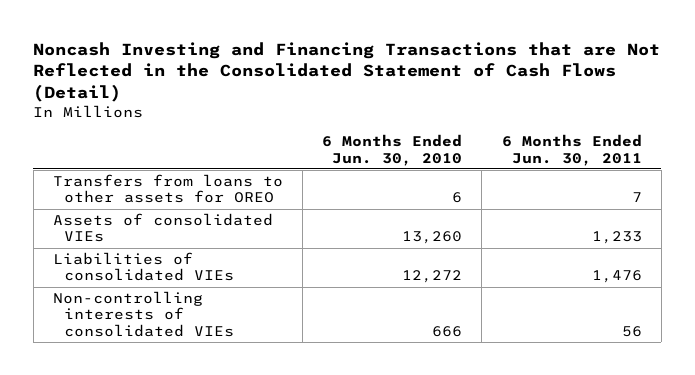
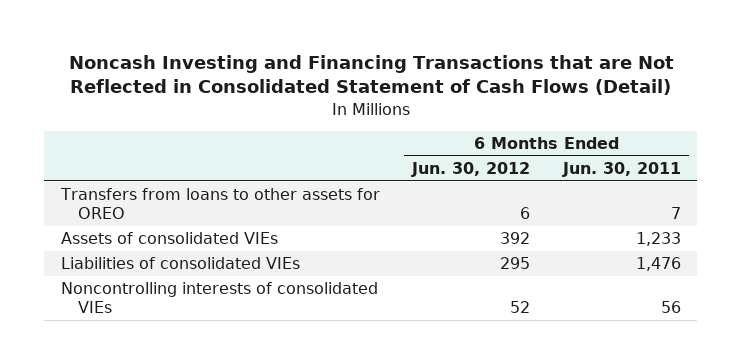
[33,41,661,102] Noncash Investing and Financing Transactions that are Not Reflected in the Consolidated Statement of Cash Flows (Detail) -> [68,54,674,96] Noncash Investing and Financing Transactions that are Not Reflected in Consolidated Statement of Cash Flows (Detail)
[322,134,463,166] 6 Months Ended Jun. 30, 2010 -> none
none -> [411,162,531,178] Jun. 30, 2012
[52,290,234,337] Non-controlling interests of consolidated VIEs -> [60,282,378,313] Noncontrolling interests of consolidated VIEs

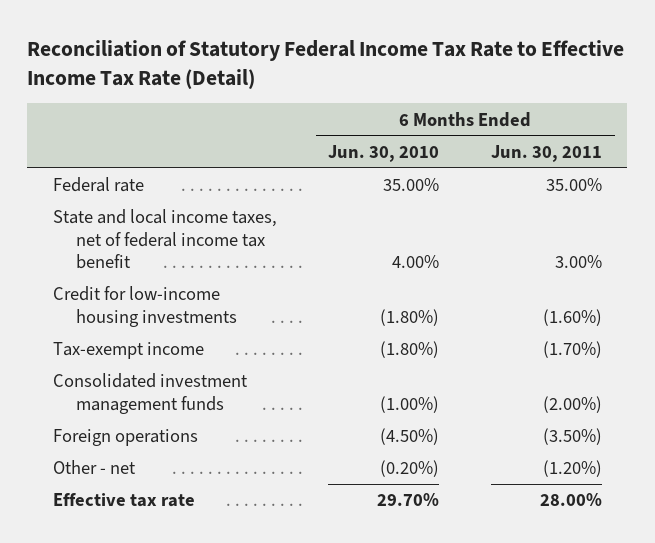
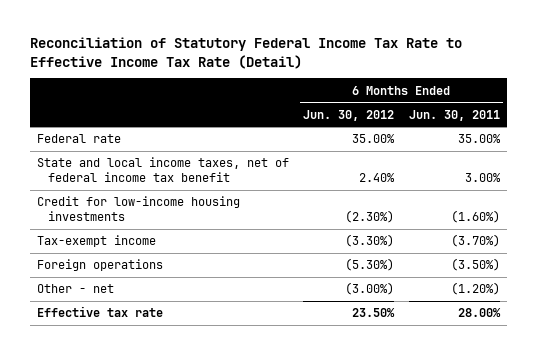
[328,144,440,162] Jun. 30, 2010 -> none
none -> [303,109,395,121] Jun. 30, 2012
[53,373,249,414] Consolidated investment management funds -> none
[542,341,602,359] (1.70%) -> [450,234,500,248] (3.70%)

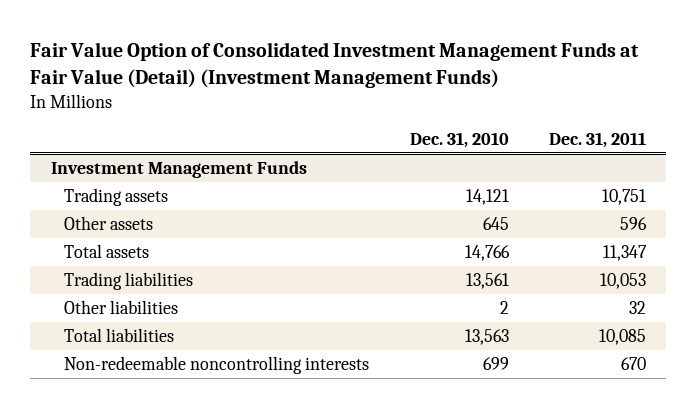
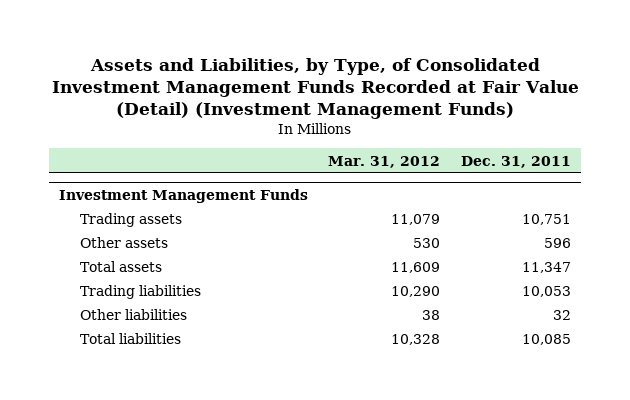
[30,42,640,89] Fair Value Option of Consolidated Investment Management Funds at Fair Value (Detail) (Investment Management Funds) -> [51,57,579,119] Assets and Liabilities, by Type, of Consolidated Investment Management Funds Recorded at Fair Value (Detail) (Investment Management Funds)
[409,131,509,148] Dec. 31, 2010 -> none
none -> [328,155,441,168] Mar. 31, 2012
[64,355,370,374] Non-redeemable noncontrolling interests -> none

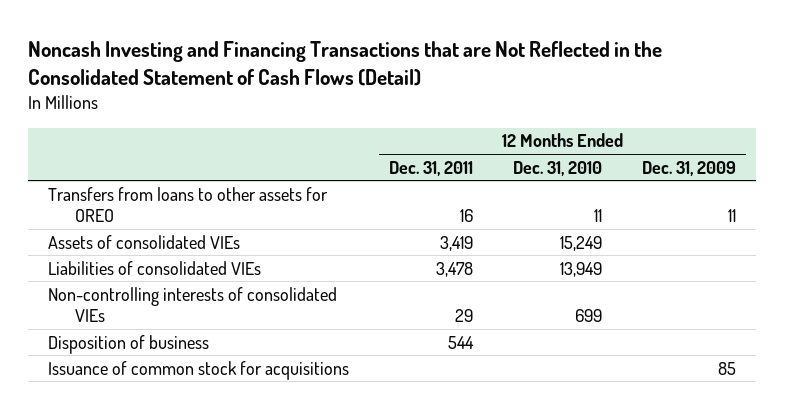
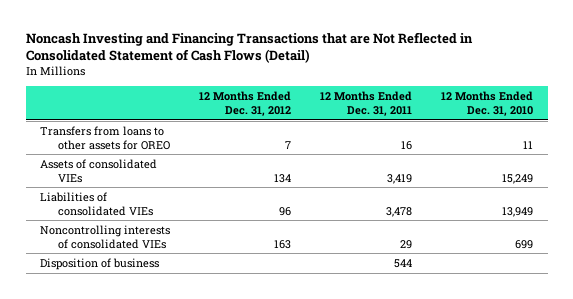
[28,40,663,86] Noncash Investing and Financing Transactions that are Not Reflected in the Consolidated Statement of Cash Flows (Detail) -> [25,32,473,64] Noncash Investing and Financing Transactions that are Not Reflected in Consolidated Statement of Cash Flows (Detail)
[642,160,737,176] Dec. 31, 2009 -> none
none -> [199,91,292,116] 12 Months Ended Dec. 31, 2012
[48,286,338,323] Non-controlling interests of consolidated VIEs -> [40,224,171,249] Noncontrolling interests of consolidated VIEs
[48,360,350,380] Issuance of common stock for acquisitions -> none

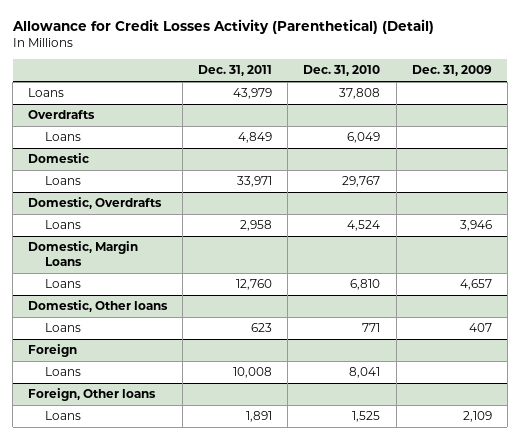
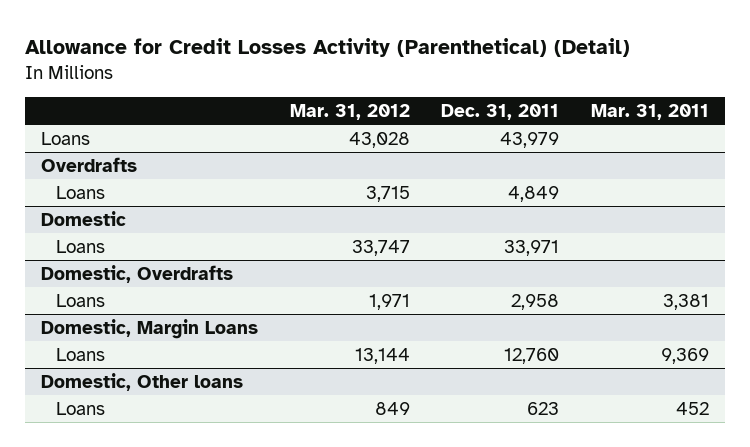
[303,65,381,77] Dec. 31, 2010 -> none
[411,65,492,77] Dec. 31, 2009 -> none
none -> [289,103,410,120] Mar. 31, 2012
none -> [590,103,709,120] Mar. 31, 2011
[28,344,78,358] Foreign -> none
[44,367,81,377] Loans -> none
[28,388,157,402] Foreign, Other loans -> none
[44,411,81,421] Loans -> none

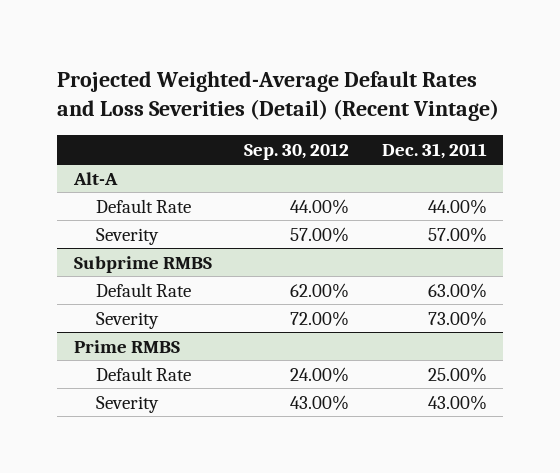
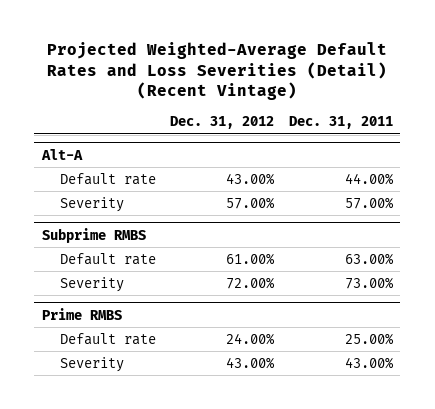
[244,142,350,160] Sep. 30, 2012 -> none
none -> [170,116,275,130] Dec. 31, 2012
[96,198,192,213] Default Rate -> [59,172,156,185] Default rate
[96,282,192,297] Default Rate -> [59,252,156,265] Default rate
[96,366,192,381] Default Rate -> [59,332,156,345] Default rate

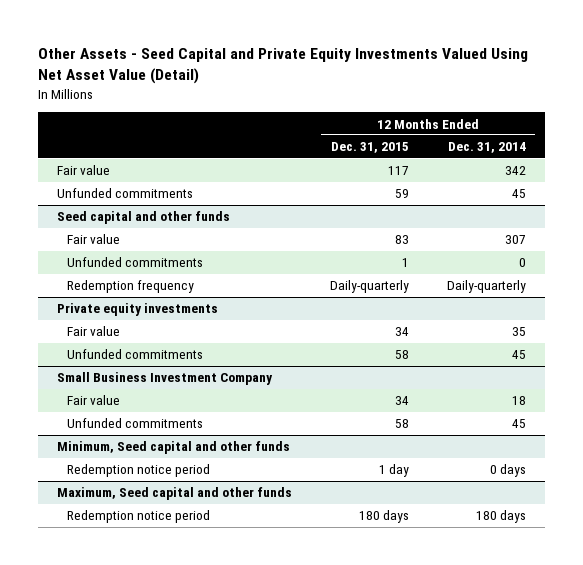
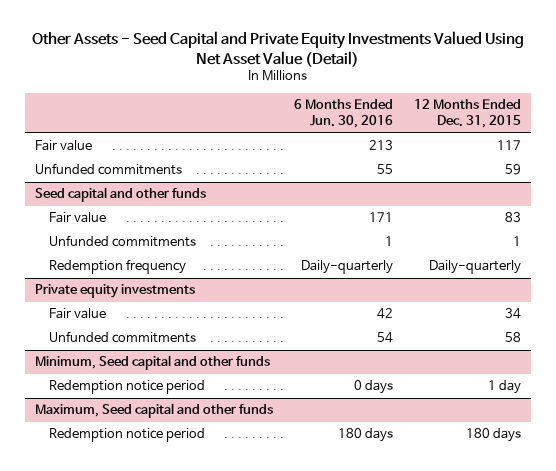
[447,142,526,154] Dec. 31, 2014 -> none
none -> [294,99,394,129] 6 Months Ended Jun. 30, 2016
[57,372,274,386] Small Business Investment Company -> none
[66,395,120,406] Fair value -> none
[66,418,203,429] Unfunded commitments -> none

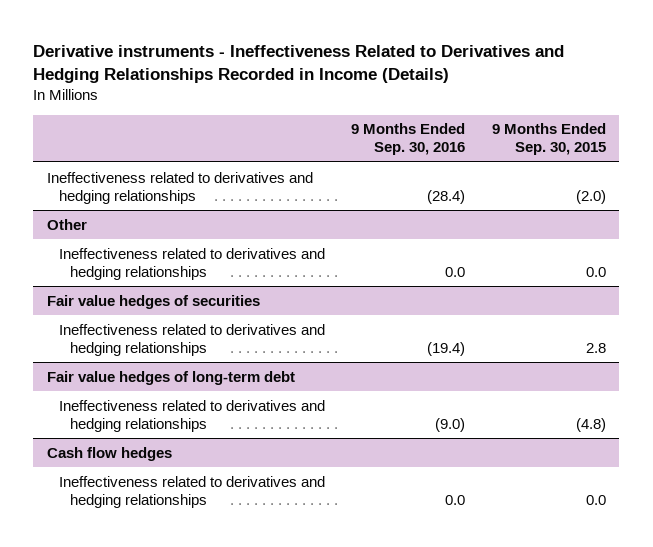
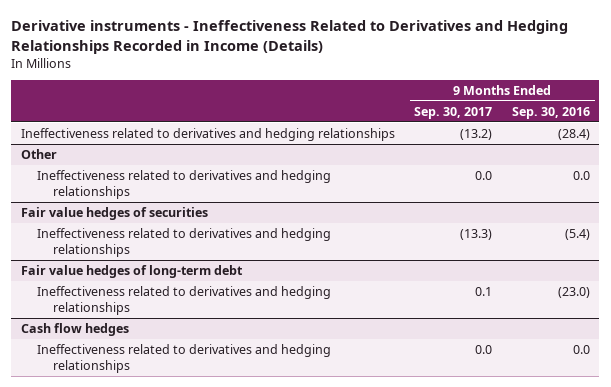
[491,123,606,156] 9 Months Ended Sep. 30, 2015 -> none
none -> [414,106,493,119] Sep. 30, 2017
[427,341,466,356] (19.4) -> [564,228,590,240] (5.4)
[435,417,466,432] (9.0) -> [557,286,590,298] (23.0)

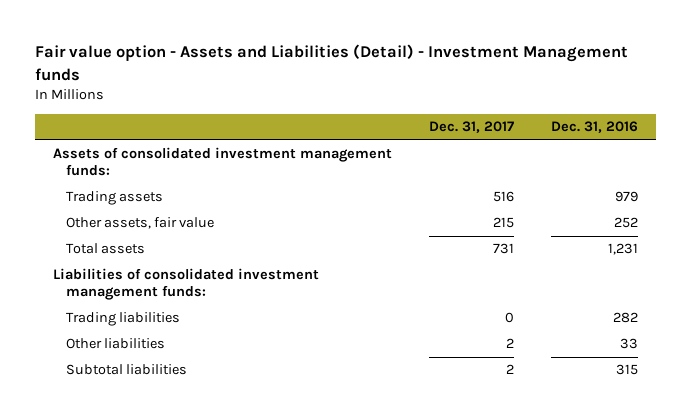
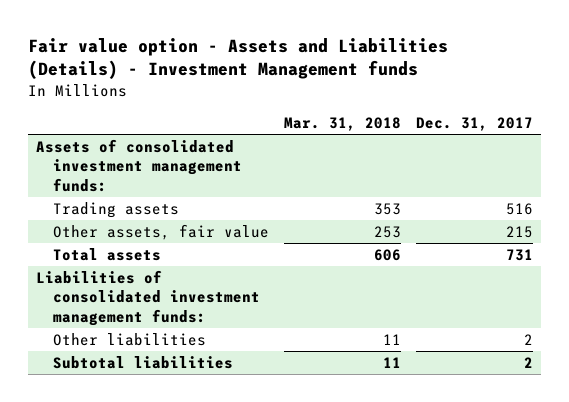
[35,44,629,81] Fair value option - Assets and Liabilities (Detail) - Investment Management funds -> [28,37,449,80] Fair value option - Assets and Liabilities (Details) - Investment Management funds
[550,121,638,134] Dec. 31, 2016 -> none
none -> [283,117,401,132] Mar. 31, 2018
[66,312,181,327] Trading liabilities -> none

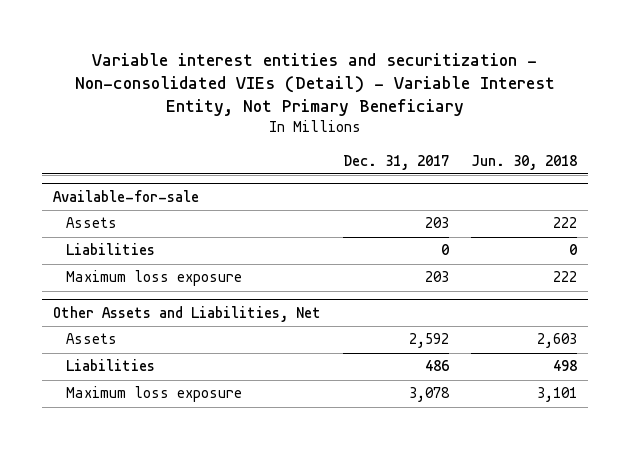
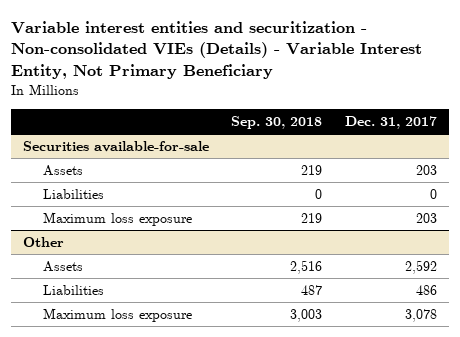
[75,52,556,117] Variable interest entities and securitization - Non-consolidated VIEs (Detail) - Variable Interest Entity, Not Primary Beneficiary -> [11,20,423,80] Variable interest entities and securitization - Non-consolidated VIEs (Details) - Variable Interest Entity, Not Primary Beneficiary
[471,154,578,170] Jun. 30, 2018 -> none
none -> [231,115,323,129] Sep. 30, 2018
[53,190,200,203] Available-for-sale -> [22,141,209,153] Securities available-for-sale
[53,306,322,323] Other Assets and Liabilities, Net -> [22,237,64,248] Other

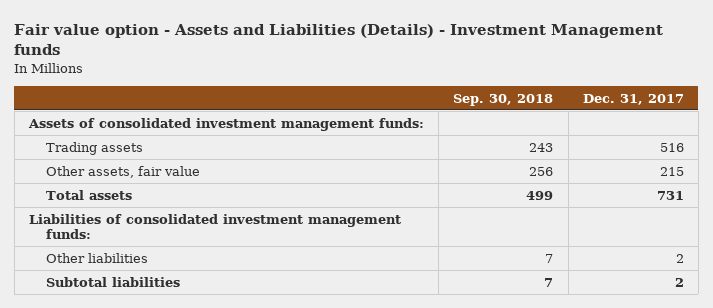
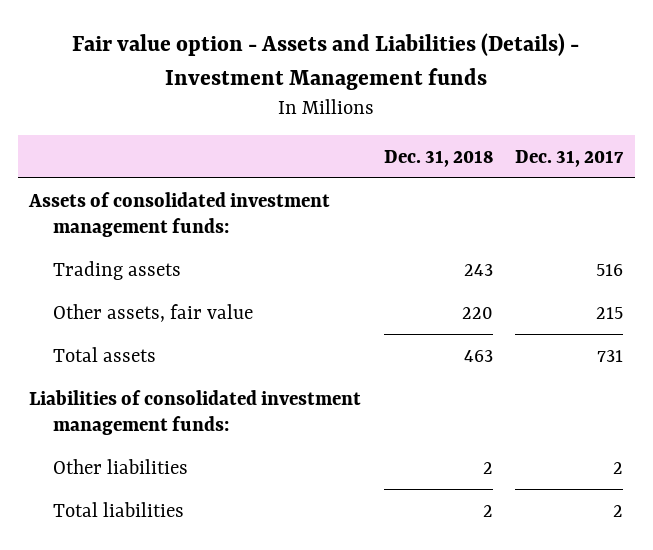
[453,93,554,106] Sep. 30, 2018 -> none
none -> [383,149,493,167] Dec. 31, 2018
[46,276,181,287] Subtotal liabilities -> [53,501,185,517] Total liabilities

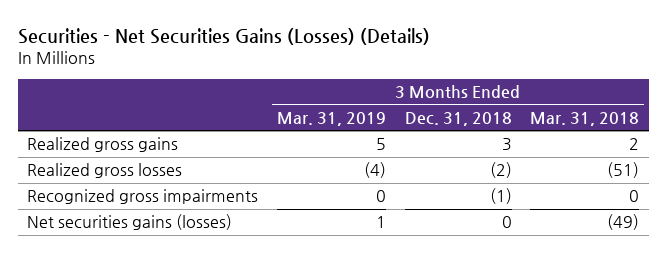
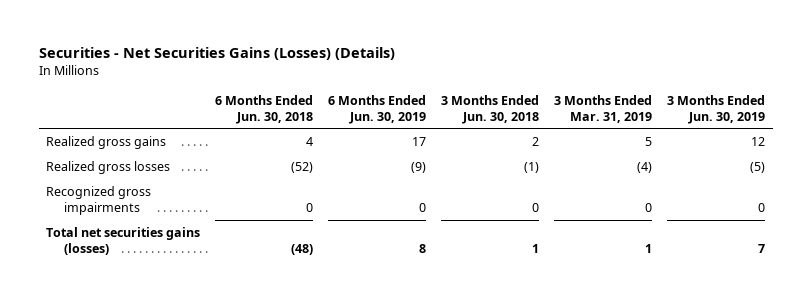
[404,111,512,126] Dec. 31, 2018 -> none
[530,111,640,126] Mar. 31, 2018 -> none
none -> [215,94,314,124] 6 Months Ended Jun. 30, 2018
none -> [328,94,427,124] 6 Months Ended Jun. 30, 2019
none -> [441,94,540,124] 3 Months Ended Jun. 30, 2018
none -> [667,94,766,124] 3 Months Ended Jun. 30, 2019
[27,214,233,231] Net securities gains (losses) -> [46,226,201,255] Total net securities gains (losses)

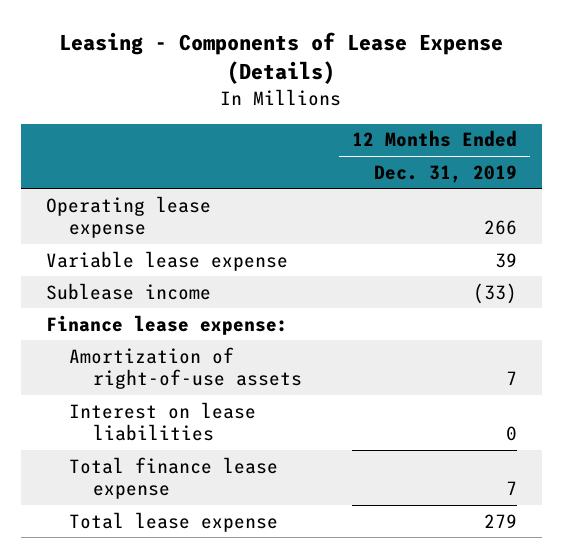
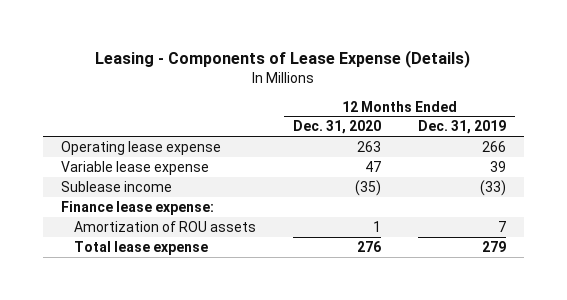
none -> [293,120,382,135] Dec. 31, 2020
[69,401,257,442] Interest on lease liabilities -> none
[69,456,279,500] Total finance lease expense -> none
[69,346,302,390] Amortization of right-of-use assets -> [74,220,257,232] Amortization of ROU assets

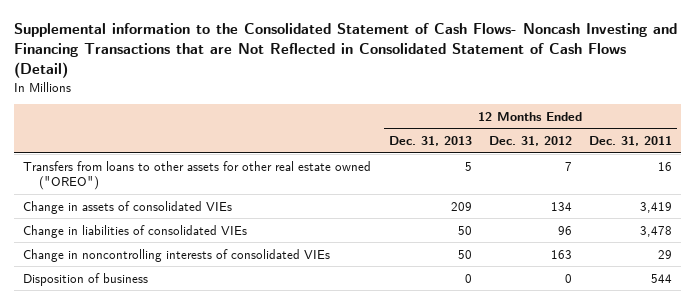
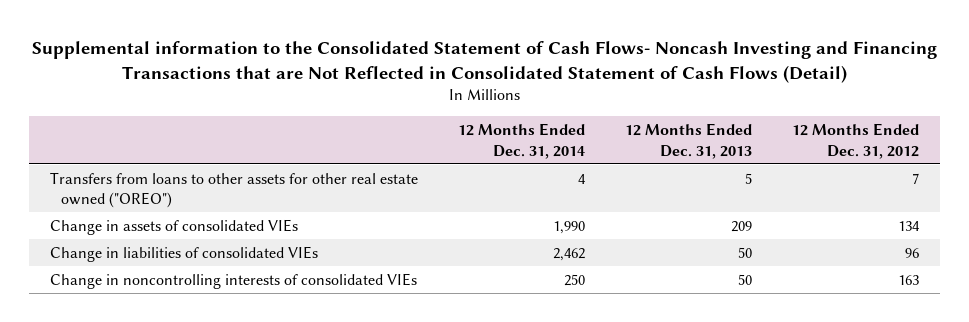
[589,136,673,147] Dec. 31, 2011 -> none
none -> [457,123,585,159] 12 Months Ended Dec. 31, 2014
[23,272,149,286] Disposition of business -> none

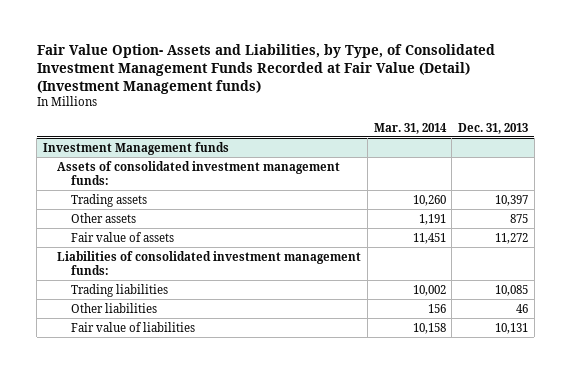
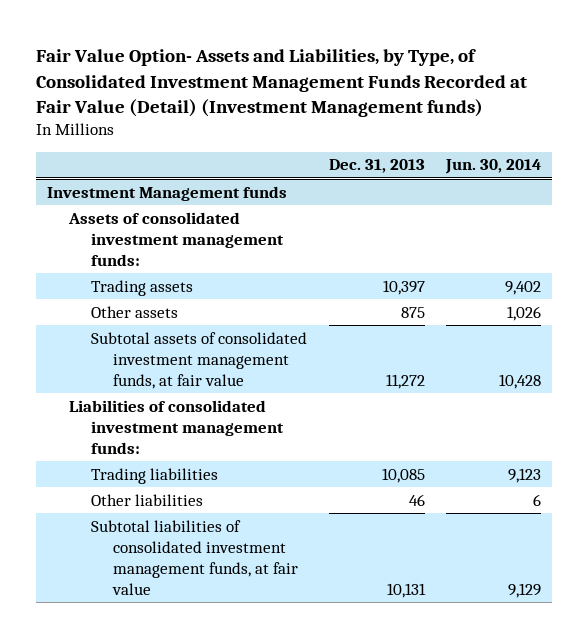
[373,122,447,134] Mar. 31, 2014 -> none
none -> [444,159,541,175] Jun. 30, 2014
[71,231,175,242] Fair value of assets -> [91,331,308,389] Subtotal assets of consolidated investment management funds, at fair value
[71,321,196,332] Fair value of liabilities -> [91,519,299,596] Subtotal liabilities of consolidated investment management funds, at fair value

